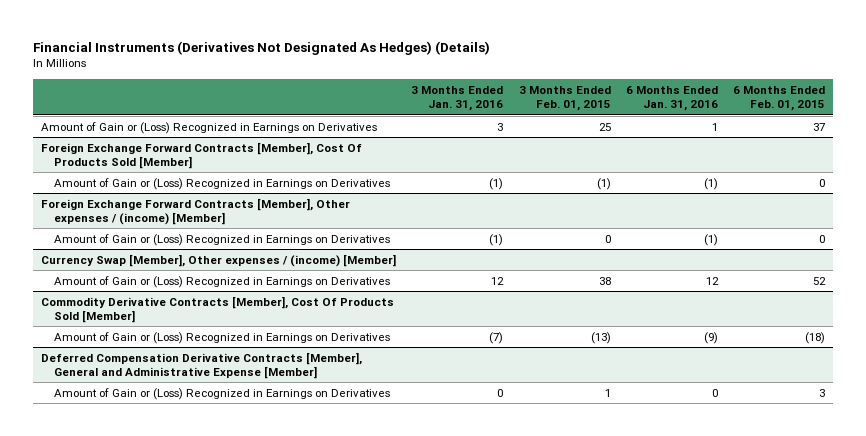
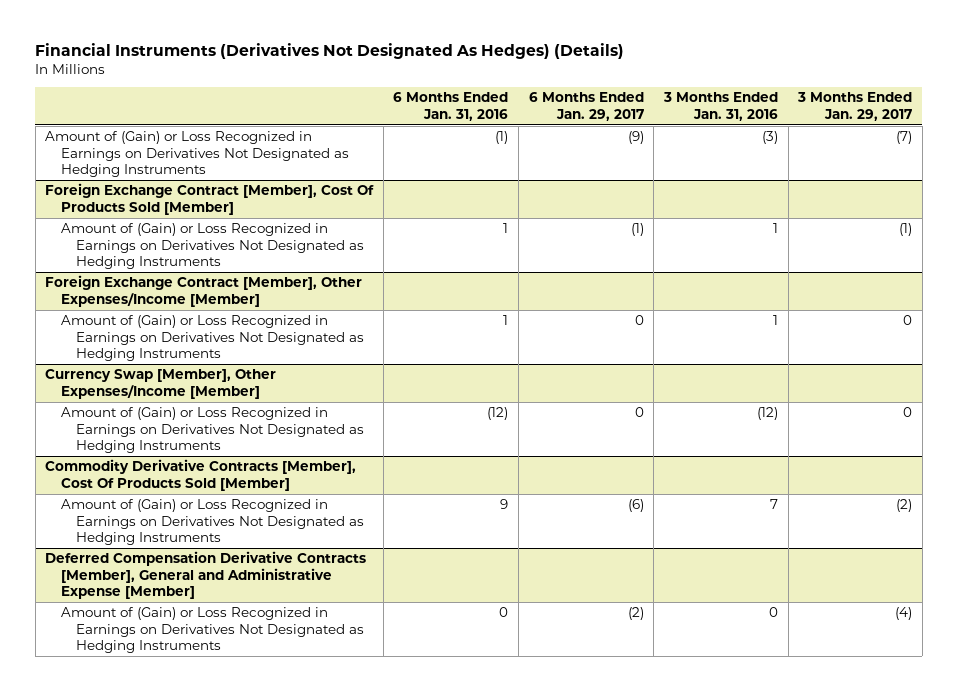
[518,86,611,112] 3 Months Ended Feb. 01, 2015 -> none
[733,86,826,112] 6 Months Ended Feb. 01, 2015 -> none
none -> [528,92,644,121] 6 Months Ended Jan. 29, 2017
none -> [797,92,913,121] 3 Months Ended Jan. 29, 2017
[41,121,378,134] Amount of Gain or (Loss) Recognized in Earnings on Derivatives -> [45,131,349,178] Amount of (Gain) or Loss Recognized in Earnings on Derivatives Not Designated as Hedging Instruments
[497,122,504,131] 3 -> [762,131,779,145] (3)
[712,122,719,131] 1 -> [495,131,509,145] (1)
[41,141,363,169] Foreign Exchange Forward Contracts [Member], Cost Of Products Sold [Member] -> [45,183,375,215] Foreign Exchange Contract [Member], Cost Of Products Sold [Member]
[54,177,391,190] Amount of Gain or (Loss) Recognized in Earnings on Derivatives -> [60,223,364,270] Amount of (Gain) or Loss Recognized in Earnings on Derivatives Not Designated as Hedging Instruments
[489,177,504,190] (1) -> [773,223,779,234] 1
[704,177,719,190] (1) -> [503,223,509,234] 1
[41,197,351,225] Foreign Exchange Forward Contracts [Member], Other expenses / (income) [Member] -> [45,275,363,307] Foreign Exchange Contract [Member], Other Expenses/Income [Member]
[54,233,391,246] Amount of Gain or (Loss) Recognized in Earnings on Derivatives -> [60,315,364,362] Amount of (Gain) or Loss Recognized in Earnings on Derivatives Not Designated as Hedging Instruments
[489,233,504,246] (1) -> [773,315,779,326] 1
[704,233,719,246] (1) -> [503,315,509,326] 1
[41,253,397,267] Currency Swap [Member], Other expenses / (income) [Member] -> [45,369,277,399] Currency Swap [Member], Other Expenses/Income [Member]
[54,275,391,288] Amount of Gain or (Loss) Recognized in Earnings on Derivatives -> [60,407,364,454] Amount of (Gain) or Loss Recognized in Earnings on Derivatives Not Designated as Hedging Instruments
[491,276,505,285] 12 -> [757,407,779,421] (12)
[706,276,720,285] 12 -> [487,407,509,421] (12)
[54,331,391,344] Amount of Gain or (Loss) Recognized in Earnings on Derivatives -> [60,499,364,546] Amount of (Gain) or Loss Recognized in Earnings on Derivatives Not Designated as Hedging Instruments
[489,331,504,344] (7) -> [770,499,779,510] 7
[704,331,719,344] (9) -> [500,499,509,510] 9
[54,387,391,400] Amount of Gain or (Loss) Recognized in Earnings on Derivatives -> [60,607,364,654] Amount of (Gain) or Loss Recognized in Earnings on Derivatives Not Designated as Hedging Instruments

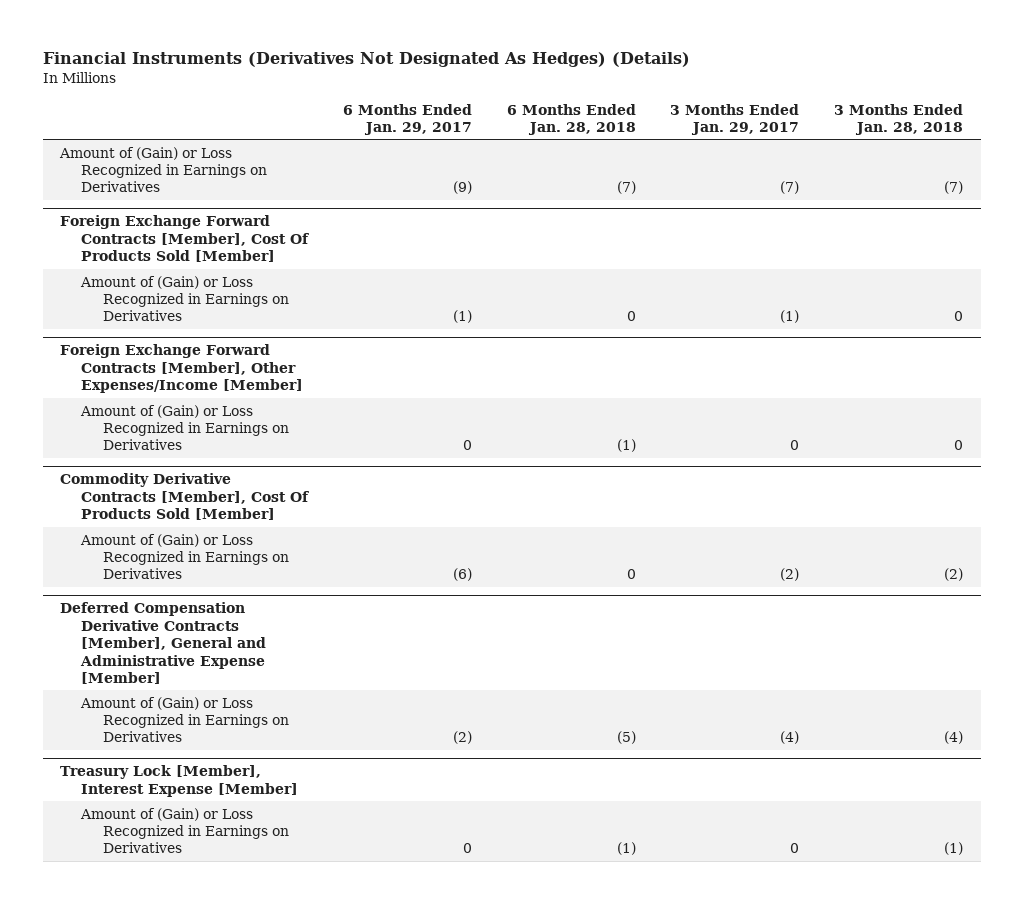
[393,92,509,121] 6 Months Ended Jan. 31, 2016 -> none
[663,92,779,121] 3 Months Ended Jan. 31, 2016 -> none
none -> [506,103,636,135] 6 Months Ended Jan. 28, 2018
none -> [834,103,964,135] 3 Months Ended Jan. 28, 2018
[45,369,277,399] Currency Swap [Member], Other Expenses/Income [Member] -> none
[60,407,364,454] Amount of (Gain) or Loss Recognized in Earnings on Derivatives Not Designated as Hedging Instruments -> none
[45,131,349,178] Amount of (Gain) or Loss Recognized in Earnings on Derivatives Not Designated as Hedging Instruments -> [59,146,268,193] Amount of (Gain) or Loss Recognized in Earnings on Derivatives
[45,183,375,215] Foreign Exchange Contract [Member], Cost Of Products Sold [Member] -> [60,215,310,263] Foreign Exchange Forward Contracts [Member], Cost Of Products Sold [Member]
[60,223,364,270] Amount of (Gain) or Loss Recognized in Earnings on Derivatives Not Designated as Hedging Instruments -> [80,275,289,322] Amount of (Gain) or Loss Recognized in Earnings on Derivatives
[45,275,363,307] Foreign Exchange Contract [Member], Other Expenses/Income [Member] -> [60,344,304,394] Foreign Exchange Forward Contracts [Member], Other Expenses/Income [Member]
[60,315,364,362] Amount of (Gain) or Loss Recognized in Earnings on Derivatives Not Designated as Hedging Instruments -> [80,404,289,451] Amount of (Gain) or Loss Recognized in Earnings on Derivatives
[60,499,364,546] Amount of (Gain) or Loss Recognized in Earnings on Derivatives Not Designated as Hedging Instruments -> [80,533,289,580] Amount of (Gain) or Loss Recognized in Earnings on Derivatives
[60,607,364,654] Amount of (Gain) or Loss Recognized in Earnings on Derivatives Not Designated as Hedging Instruments -> [80,696,289,743] Amount of (Gain) or Loss Recognized in Earnings on Derivatives
none -> [60,765,299,797] Treasury Lock [Member], Interest Expense [Member]
none -> [80,807,289,854] Amount of (Gain) or Loss Recognized in Earnings on Derivatives

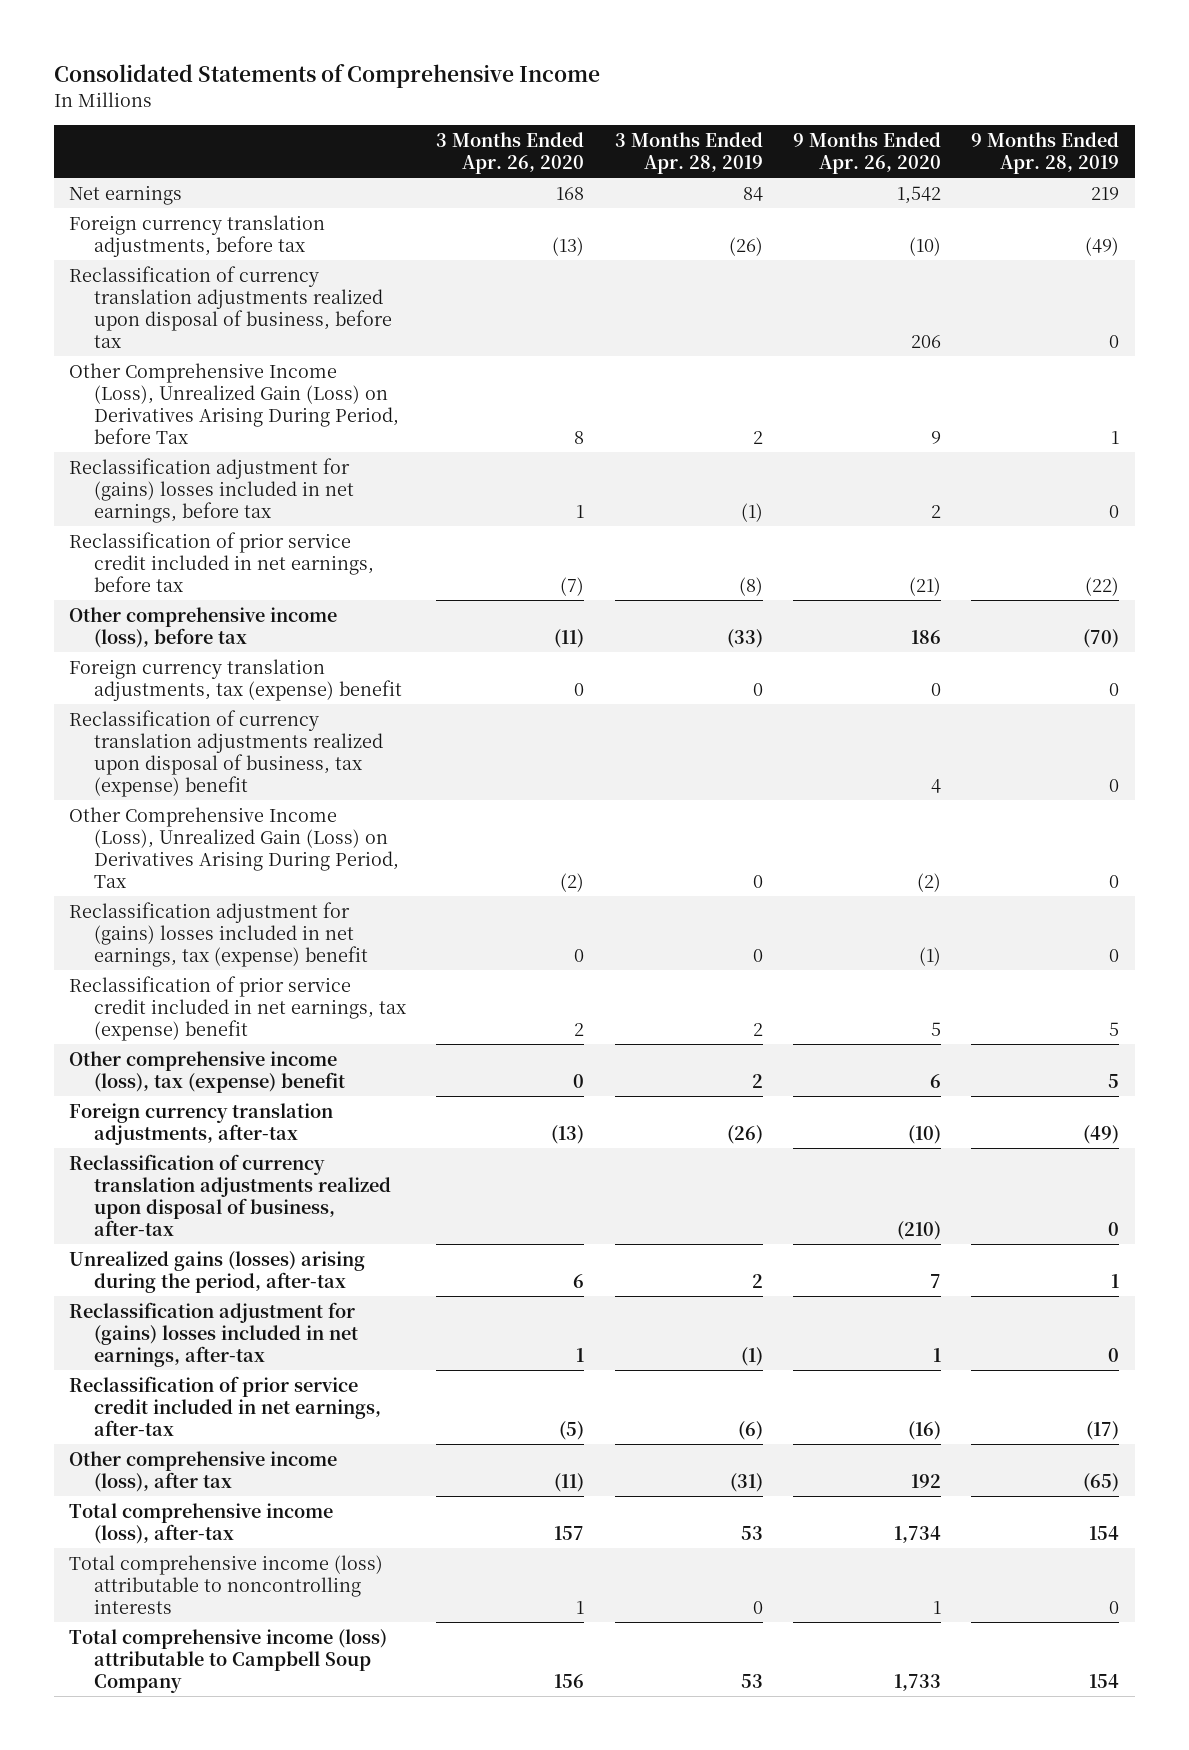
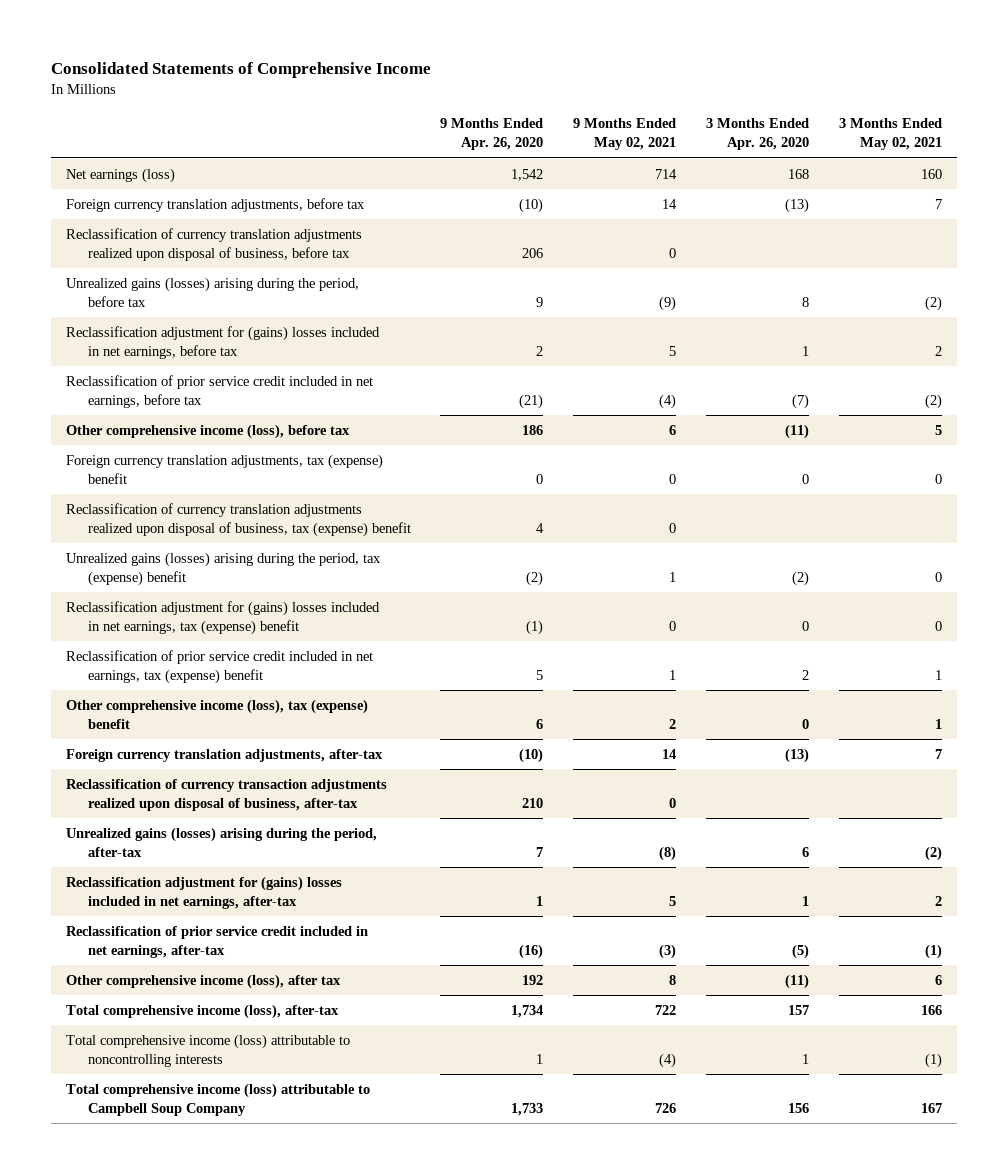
[614,131,763,174] 3 Months Ended Apr. 28, 2019 -> none
[971,131,1120,174] 9 Months Ended Apr. 28, 2019 -> none
none -> [573,118,677,151] 9 Months Ended May 02, 2021
none -> [838,118,942,151] 3 Months Ended May 02, 2021
[69,184,183,205] Net earnings -> [66,167,176,183] Net earnings (loss)
[69,362,399,444] Other Comprehensive Income (Loss), Unrealized Gain (Loss) on Derivatives Arising During Period, before Tax -> [66,276,360,307] Unrealized gains (losses) arising during the period, before tax
[69,806,399,888] Other Comprehensive Income (Loss), Unrealized Gain (Loss) on Derivatives Arising During Period, Tax -> [66,551,382,586] Unrealized gains (losses) arising during the period, tax (expense) benefit
[69,1153,391,1236] Reclassification of currency translation adjustments realized upon disposal of business, after-tax -> [66,778,388,811] Reclassification of currency transaction adjustments realized upon disposal of business, after-tax
[897,1220,942,1240] (210) -> [522,797,544,808] 210

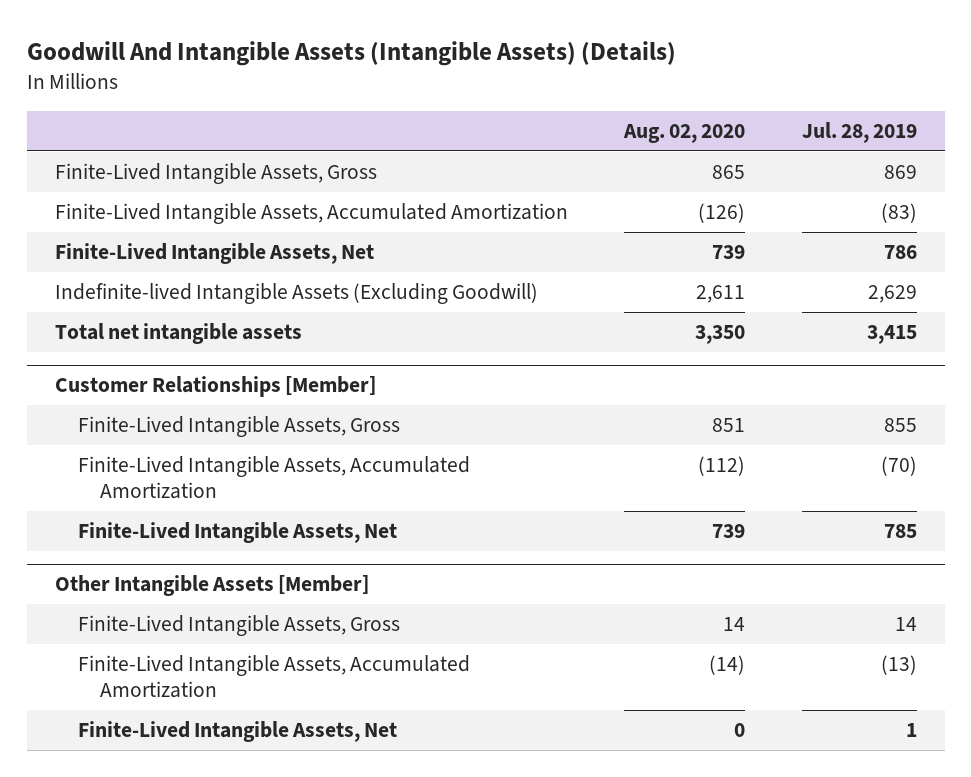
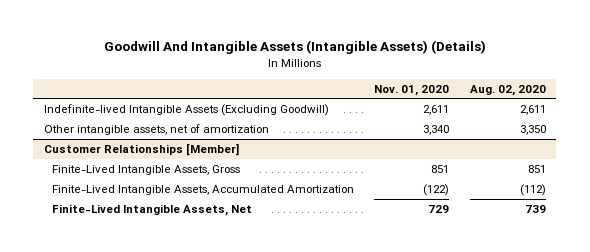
[801,121,917,143] Jul. 28, 2019 -> none
none -> [374,84,450,96] Nov. 01, 2020
[54,162,377,184] Finite-Lived Intangible Assets, Gross -> none
[54,202,568,224] Finite-Lived Intangible Assets, Accumulated Amortization -> none
[54,242,374,264] Finite-Lived Intangible Assets, Net -> none
[54,322,302,344] Total net intangible assets -> [43,124,269,136] Other intangible assets, net of amortization
[54,575,369,597] Other Intangible Assets [Member] -> none
[77,614,400,636] Finite-Lived Intangible Assets, Gross -> none
[77,654,470,699] Finite-Lived Intangible Assets, Accumulated Amortization -> none
[77,720,397,742] Finite-Lived Intangible Assets, Net -> none

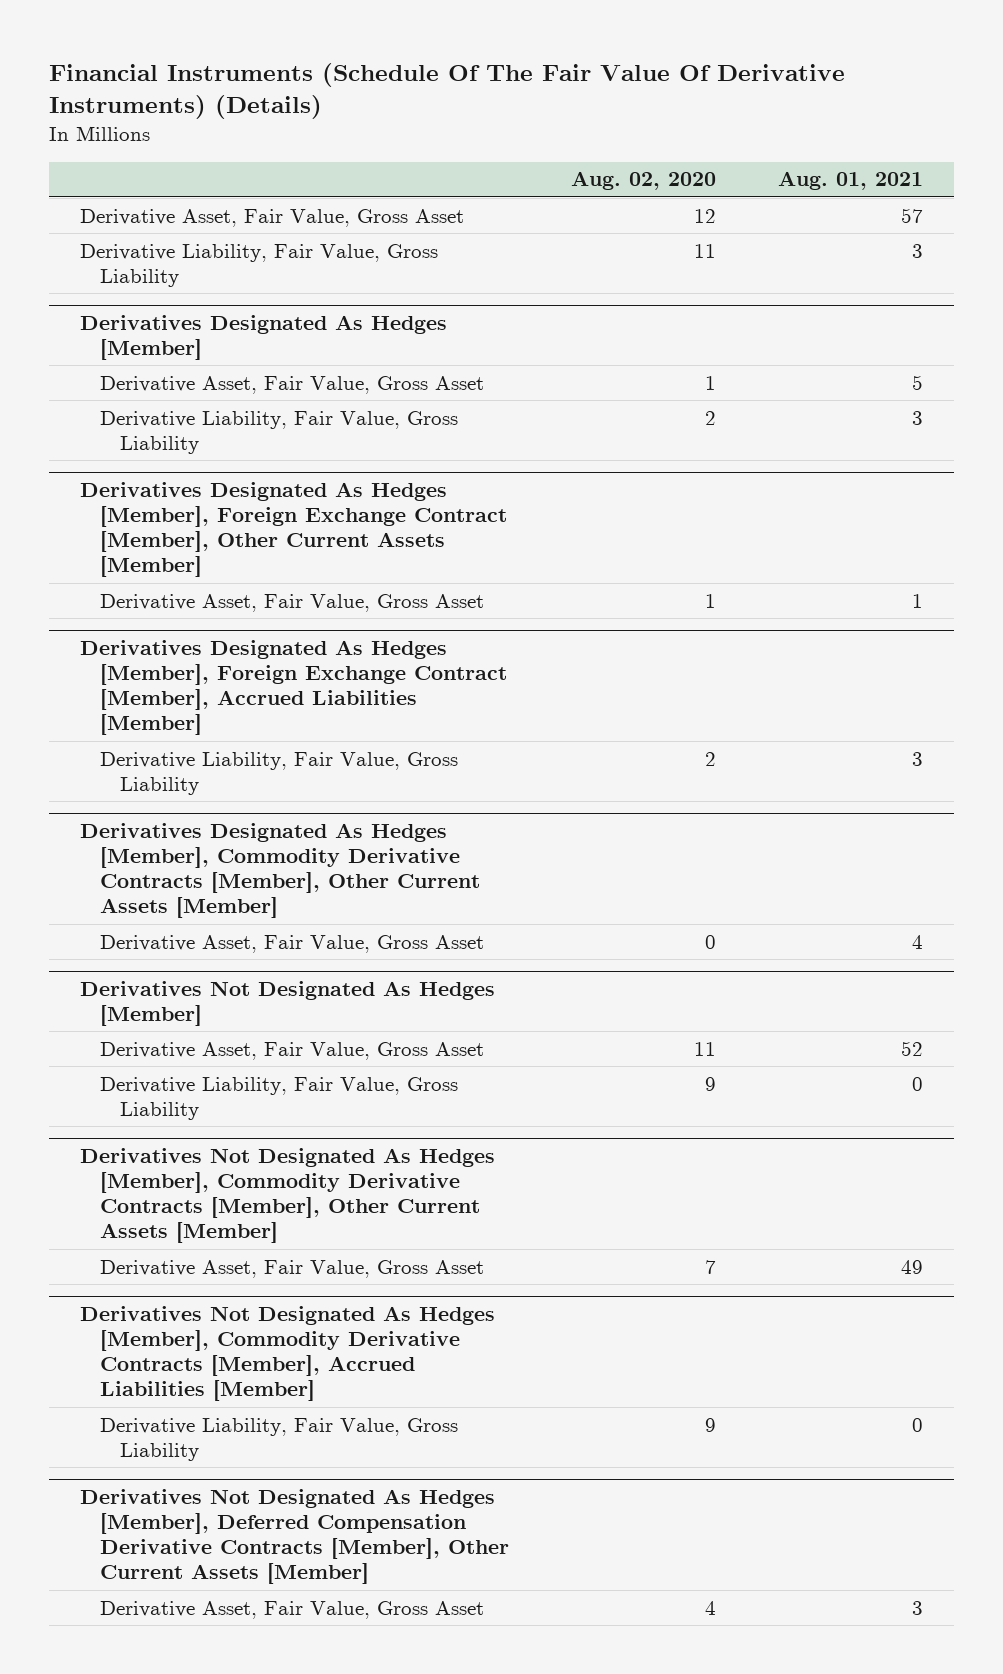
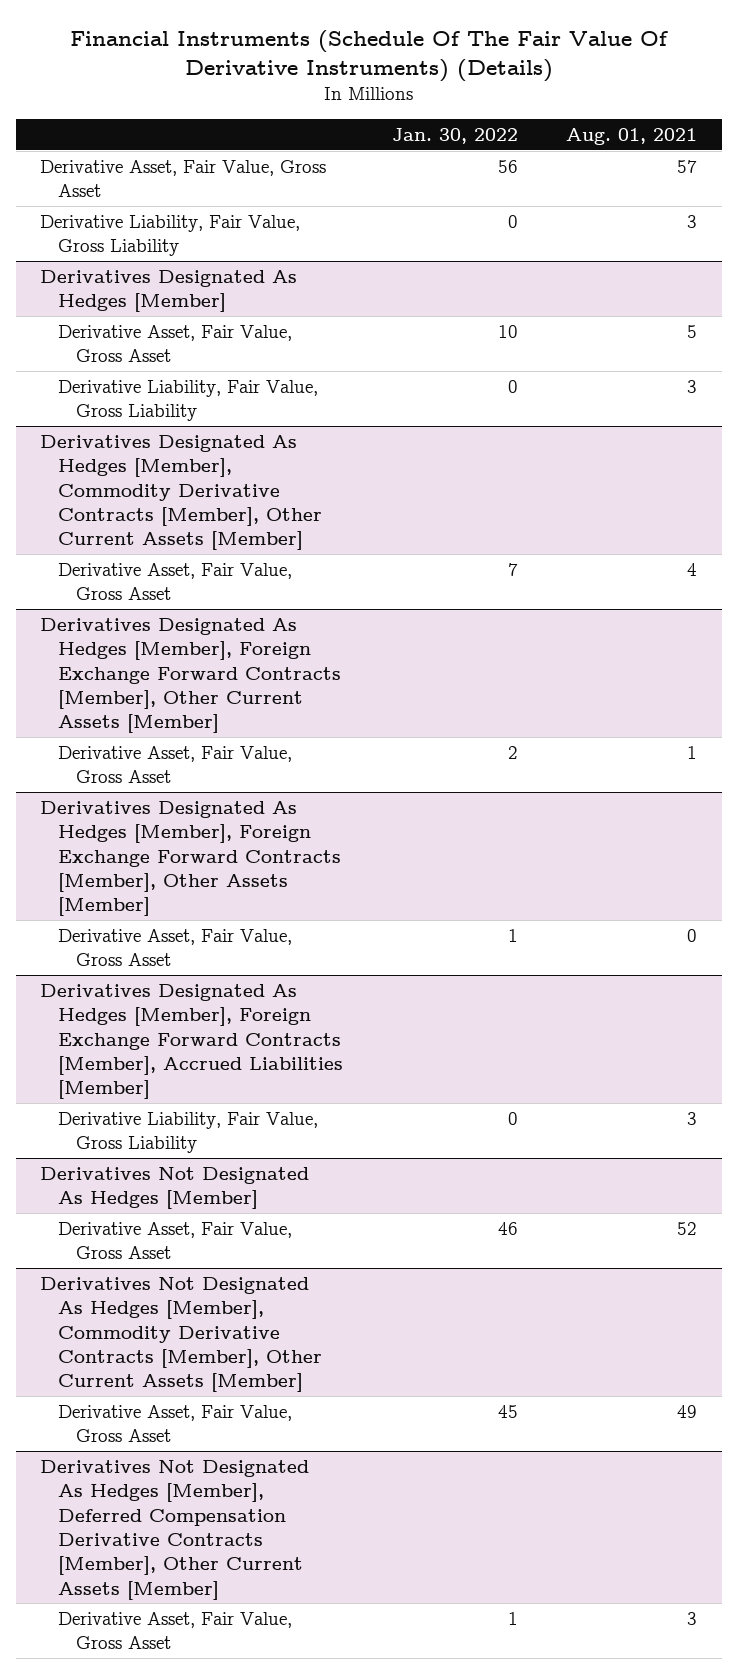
[570,171,716,191] Aug. 02, 2020 -> none
none -> [391,128,518,145] Jan. 30, 2022
[79,482,507,578] Derivatives Designated As Hedges [Member], Foreign Exchange Contract [Member], Other Current Assets [Member] -> none
[99,593,484,612] Derivative Asset, Fair Value, Gross Asset -> none
[79,640,507,736] Derivatives Designated As Hedges [Member], Foreign Exchange Contract [Member], Accrued Liabilities [Member] -> none
[99,751,458,795] Derivative Liability, Fair Value, Gross Liability -> none
none -> [40,617,342,734] Derivatives Designated As Hedges [Member], Foreign Exchange Forward Contracts [Member], Other Current Assets [Member]
none -> [58,745,293,784] Derivative Asset, Fair Value, Gross Asset
none -> [40,800,342,917] Derivatives Designated As Hedges [Member], Foreign Exchange Forward Contracts [Member], Other Assets [Member]
none -> [58,928,293,967] Derivative Asset, Fair Value, Gross Asset
none -> [40,983,344,1100] Derivatives Designated As Hedges [Member], Foreign Exchange Forward Contracts [Member], Accrued Liabilities [Member]
none -> [58,1111,319,1154] Derivative Liability, Fair Value, Gross Liability
[99,1076,458,1120] Derivative Liability, Fair Value, Gross Liability -> none
[79,1306,495,1402] Derivatives Not Designated As Hedges [Member], Commodity Derivative Contracts [Member], Accrued Liabilities [Member] -> none
[99,1417,458,1461] Derivative Liability, Fair Value, Gross Liability -> none

